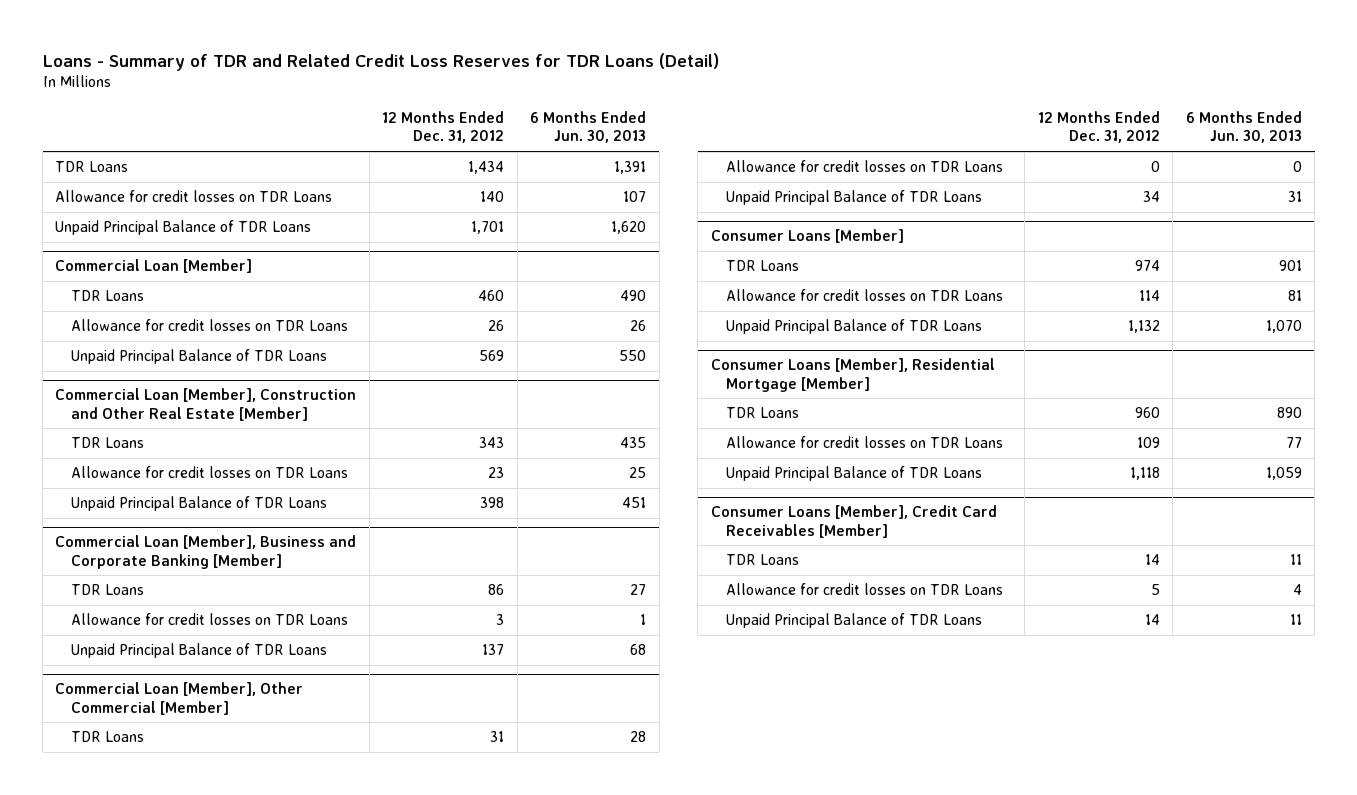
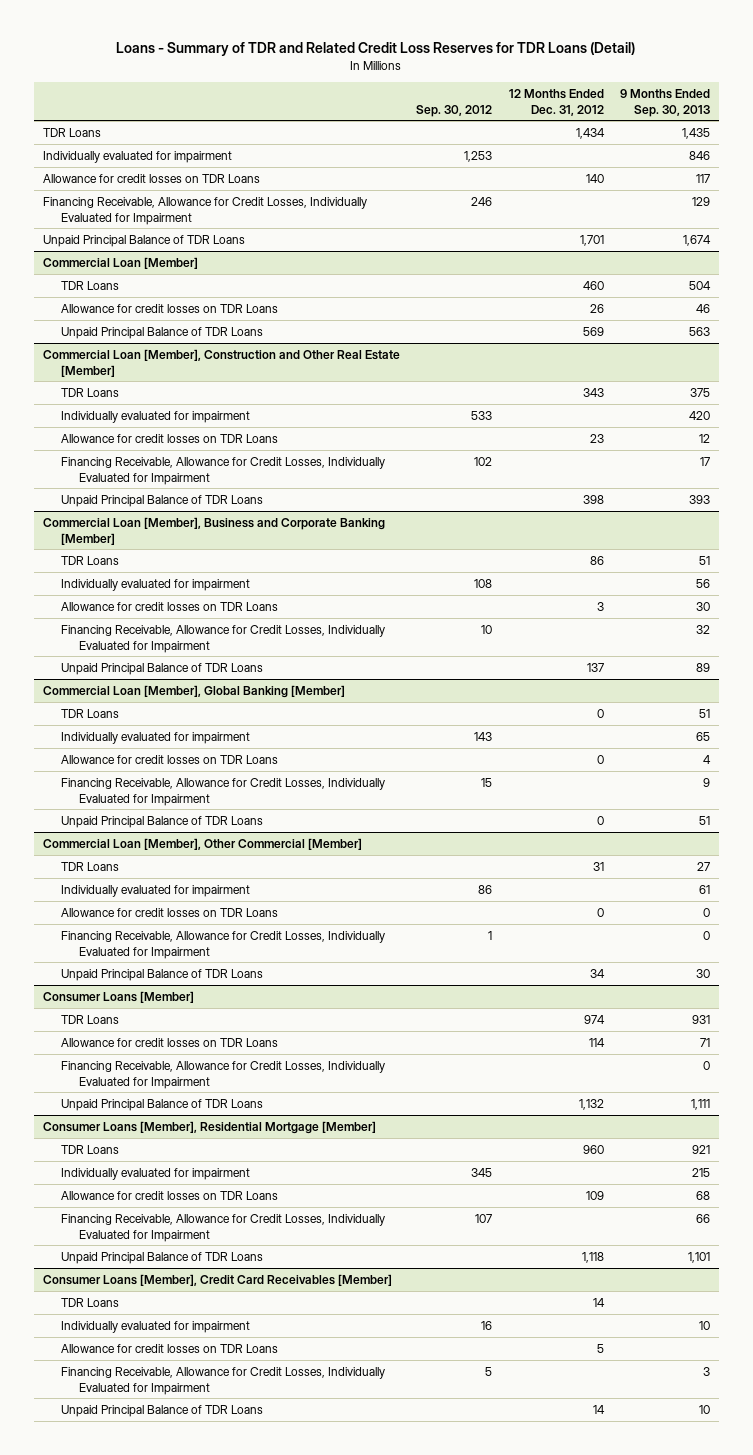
[530,111,647,144] 6 Months Ended Jun. 30, 2013 -> none
none -> [416,104,493,117] Sep. 30, 2012
none -> [620,88,711,117] 9 Months Ended Sep. 30, 2013
none -> [42,150,232,163] Individually evaluated for impairment
none -> [42,196,367,225] Financing Receivable, Allowance for Credit Losses, Individually Evaluated for Impairment
none -> [60,410,250,423] Individually evaluated for impairment
none -> [60,456,385,485] Financing Receivable, Allowance for Credit Losses, Individually Evaluated for Impairment
none -> [60,578,250,591] Individually evaluated for impairment
none -> [60,624,385,653] Financing Receivable, Allowance for Credit Losses, Individually Evaluated for Impairment
none -> [42,684,345,698] Commercial Loan [Member], Global Banking [Member]
none -> [60,708,119,718] TDR Loans
none -> [60,731,250,744] Individually evaluated for impairment
none -> [60,754,278,764] Allowance for credit losses on TDR Loans
none -> [60,777,385,806] Financing Receivable, Allowance for Credit Losses, Individually Evaluated for Impairment
none -> [60,815,263,828] Unpaid Principal Balance of TDR Loans
none -> [60,884,250,897] Individually evaluated for impairment
none -> [60,930,385,959] Financing Receivable, Allowance for Credit Losses, Individually Evaluated for Impairment
none -> [60,1060,385,1089] Financing Receivable, Allowance for Credit Losses, Individually Evaluated for Impairment
none -> [60,1167,250,1180] Individually evaluated for impairment
none -> [60,1213,385,1242] Financing Receivable, Allowance for Credit Losses, Individually Evaluated for Impairment
none -> [60,1320,250,1333] Individually evaluated for impairment
none -> [60,1366,385,1395] Financing Receivable, Allowance for Credit Losses, Individually Evaluated for Impairment

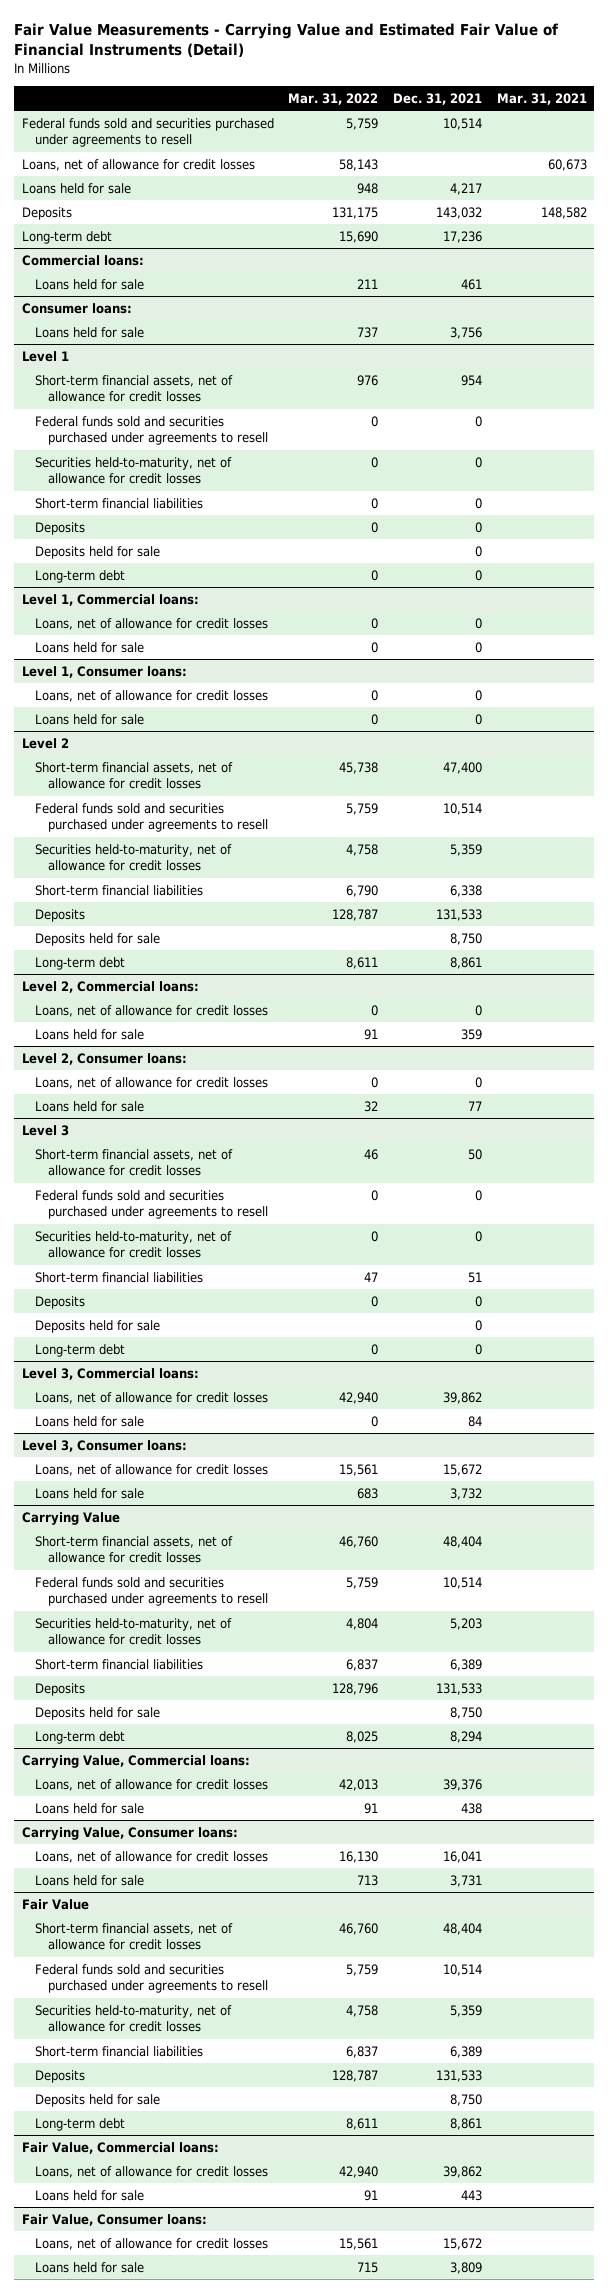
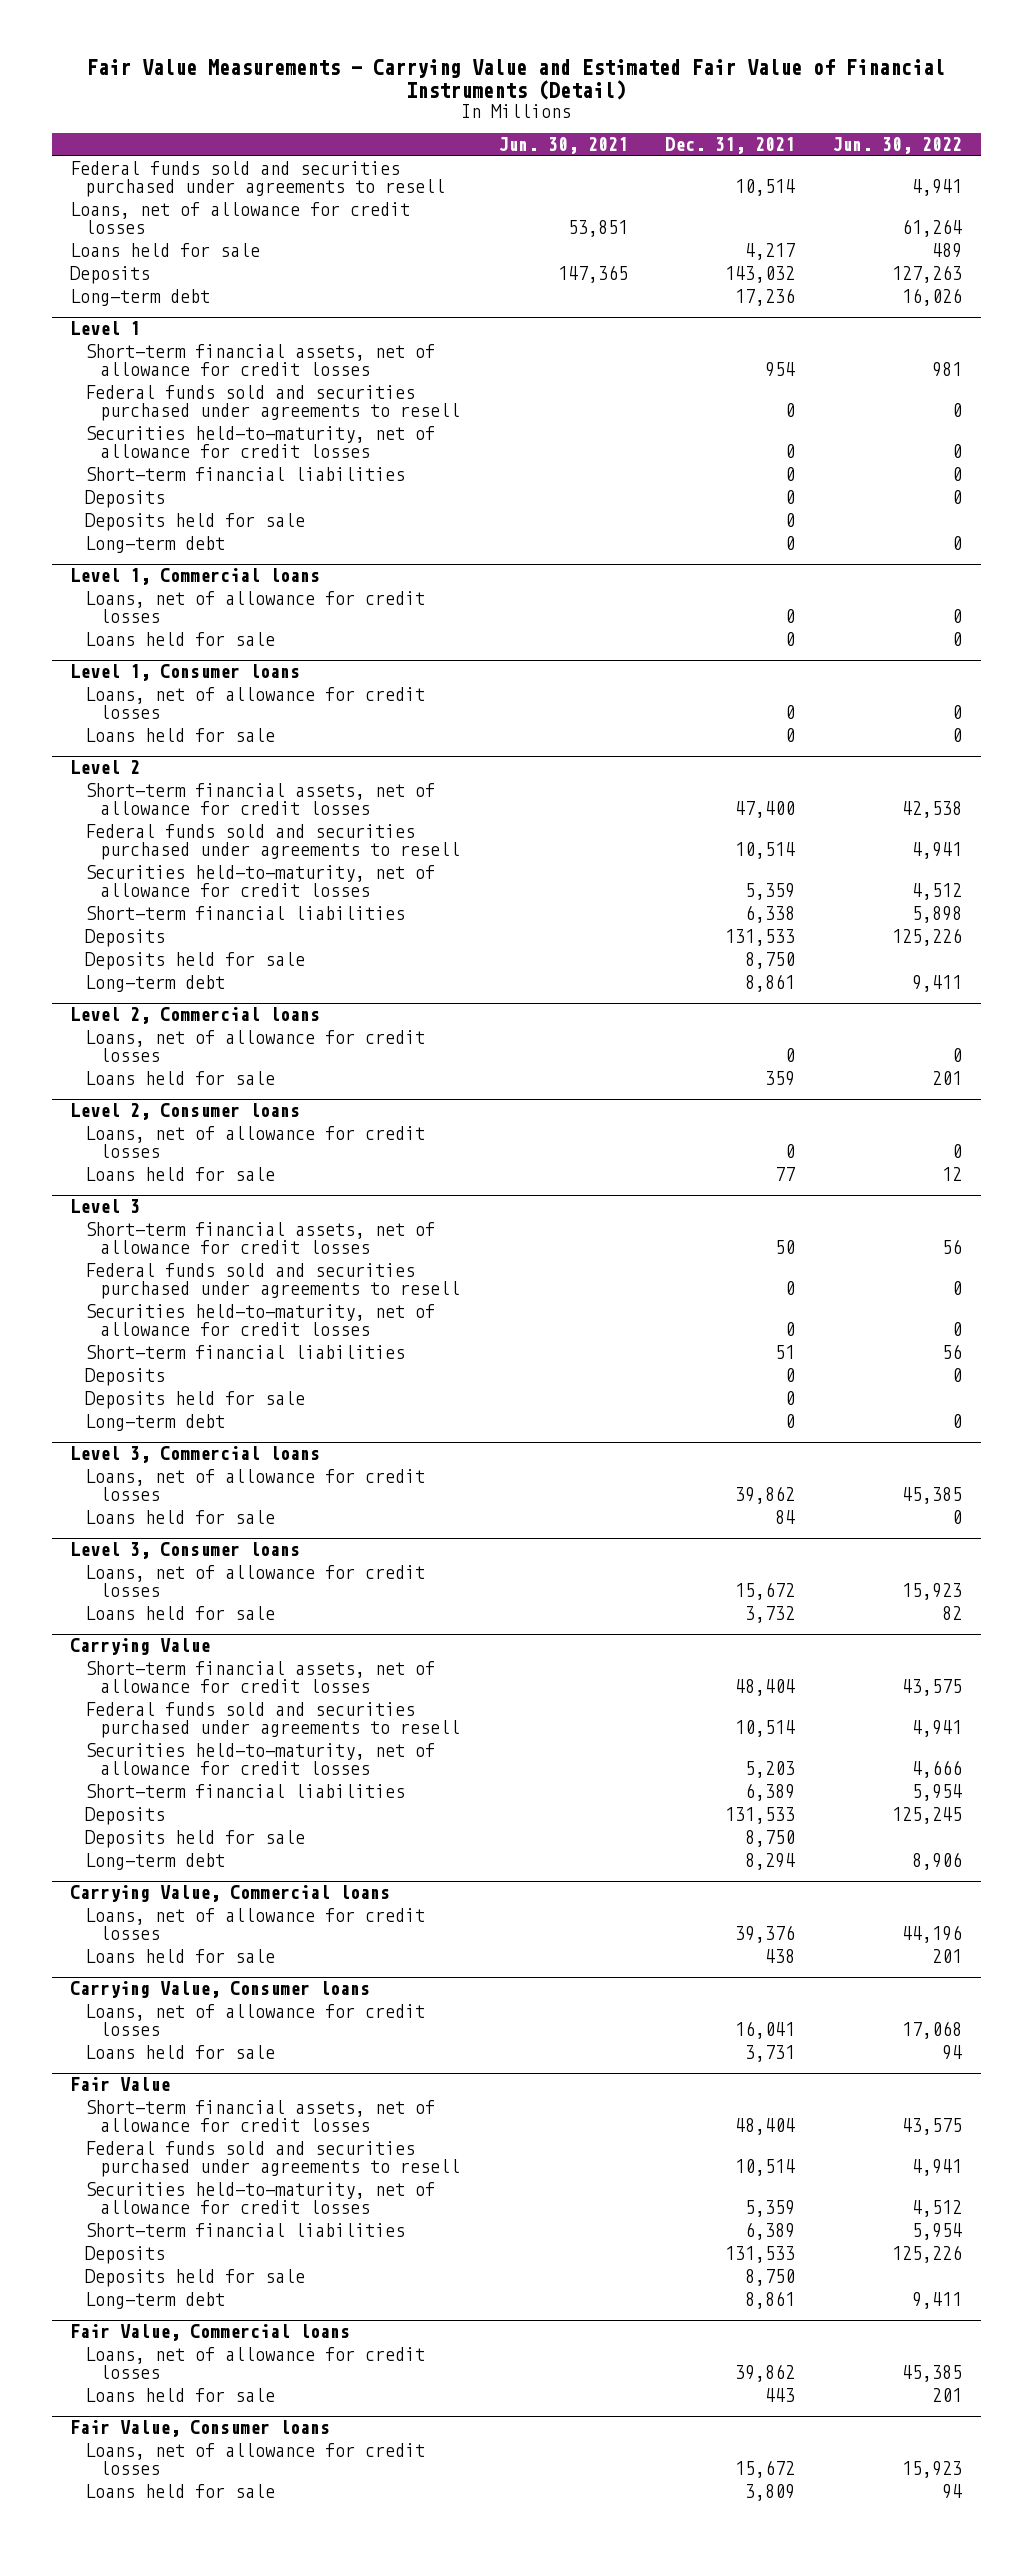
[288,93,379,106] Mar. 31, 2022 -> none
[496,93,587,106] Mar. 31, 2021 -> none
none -> [497,137,628,155] Jun. 30, 2021
none -> [832,137,963,155] Jun. 30, 2022
[21,255,144,267] Commercial loans: -> none
[34,279,144,291] Loans held for sale -> none
[21,303,132,315] Consumer loans: -> none
[34,327,144,339] Loans held for sale -> none
[21,594,199,607] Level 1, Commercial loans: -> [70,568,321,586] Level 1, Commercial loans
[21,666,187,679] Level 1, Consumer loans: -> [70,664,301,682] Level 1, Consumer loans
[21,981,199,994] Level 2, Commercial loans: -> [70,1007,321,1025] Level 2, Commercial loans
[21,1053,187,1066] Level 2, Consumer loans: -> [70,1103,301,1121] Level 2, Consumer loans
[21,1368,199,1381] Level 3, Commercial loans: -> [70,1446,321,1464] Level 3, Commercial loans
[21,1440,187,1453] Level 3, Consumer loans: -> [70,1542,301,1560] Level 3, Consumer loans
[21,1755,250,1769] Carrying Value, Commercial loans: -> [70,1885,391,1903] Carrying Value, Commercial loans
[21,1827,238,1841] Carrying Value, Consumer loans: -> [70,1981,371,1999] Carrying Value, Consumer loans
[21,2142,219,2155] Fair Value, Commercial loans: -> [70,2324,351,2342] Fair Value, Commercial loans
[21,2214,207,2227] Fair Value, Consumer loans: -> [70,2420,331,2438] Fair Value, Consumer loans

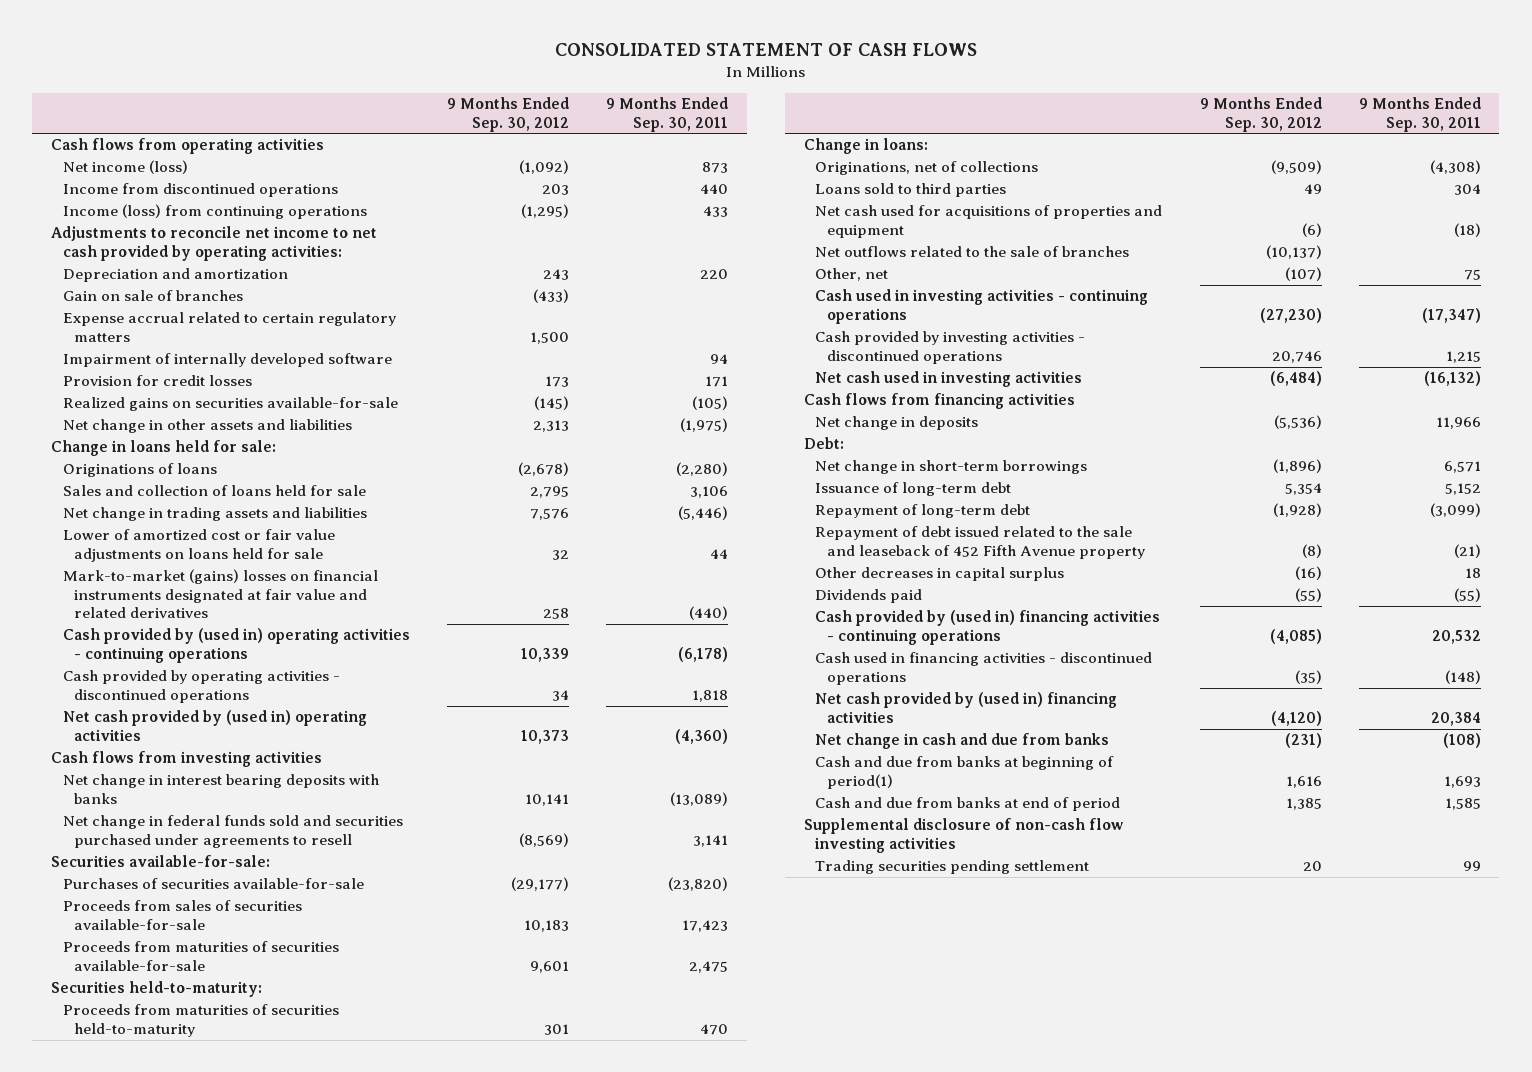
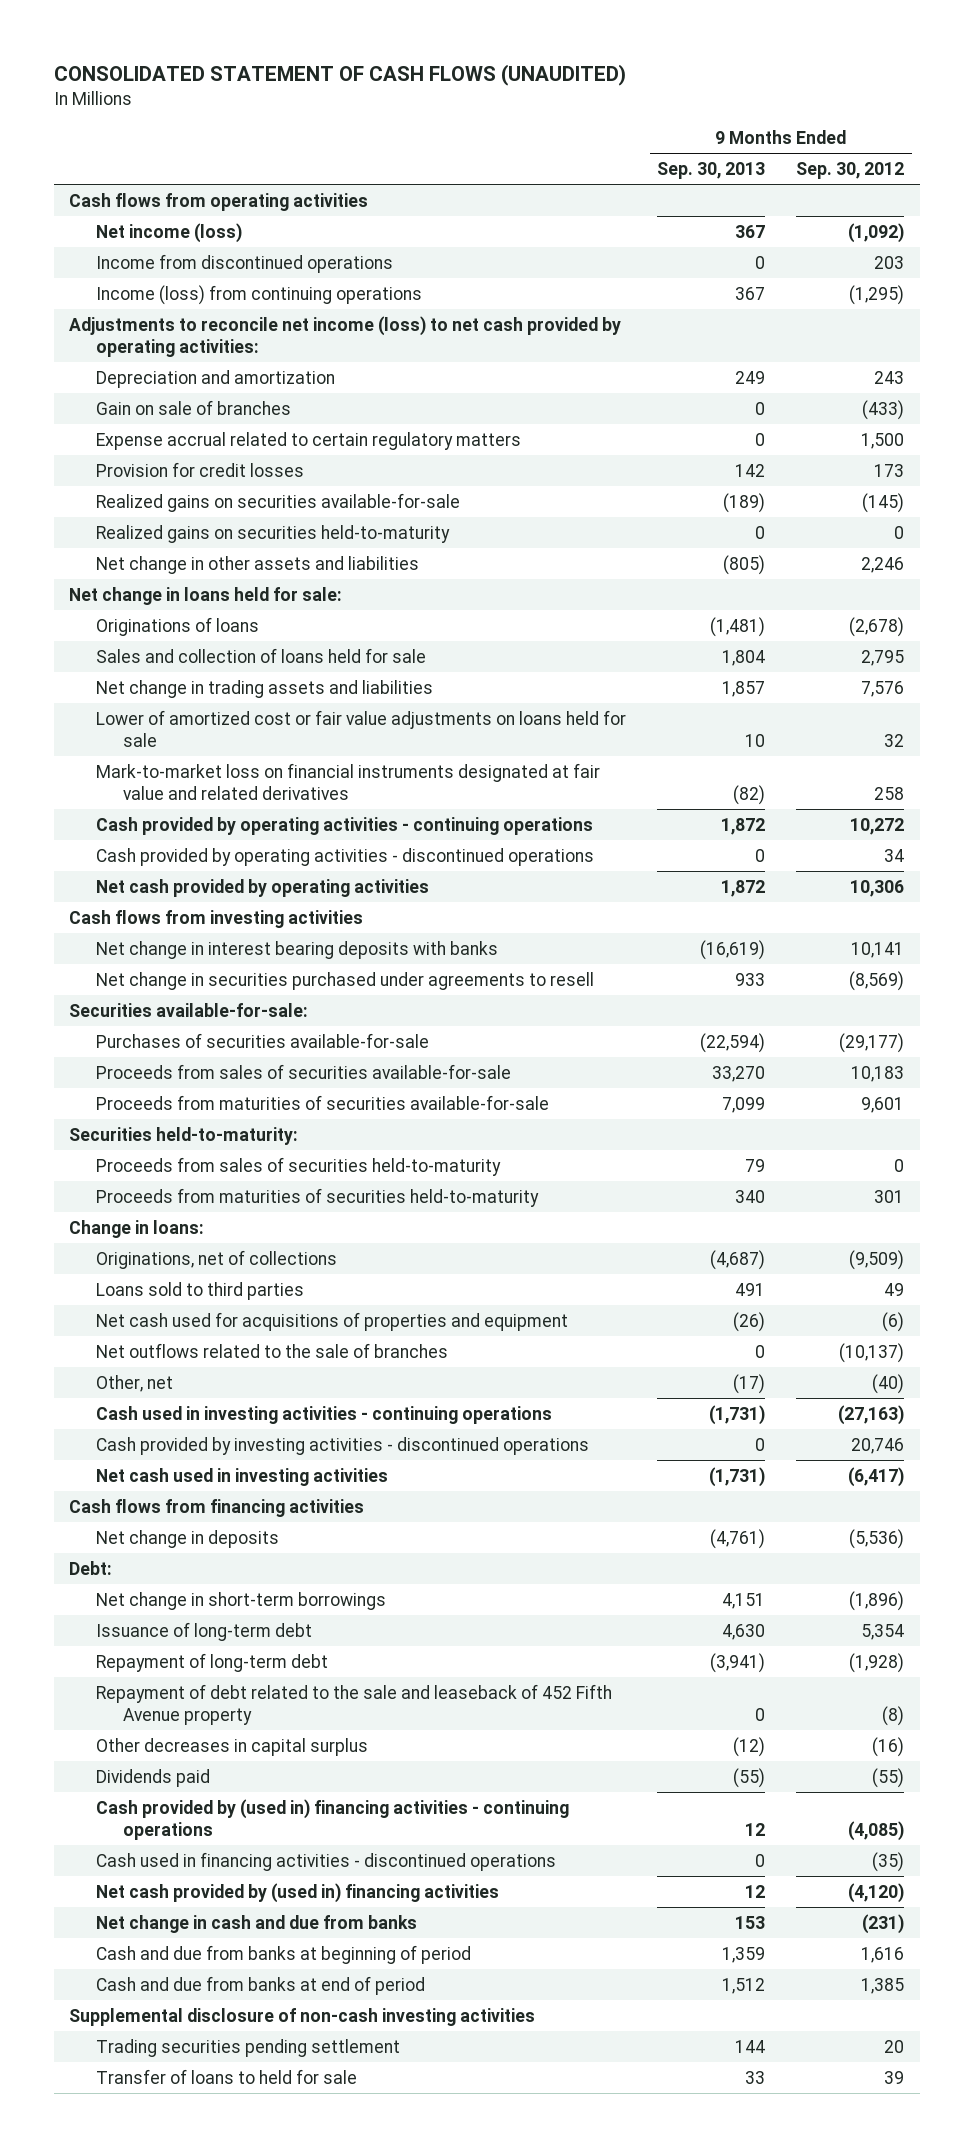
[554,43,977,57] CONSOLIDATED STATEMENT OF CASH FLOWS -> [53,64,626,87] CONSOLIDATED STATEMENT OF CASH FLOWS (UNAUDITED)
[605,97,728,132] 9 Months Ended Sep. 30, 2011 -> none
none -> [657,161,766,179] Sep. 30, 2013
[50,226,377,261] Adjustments to reconcile net income to net cash provided by operating activities: -> [69,315,622,358] Adjustments to reconcile net income (loss) to net cash provided by operating activities:
[62,353,392,368] Impairment of internally developed software -> none
none -> [96,524,451,543] Realized gains on securities held-to-maturity
[532,420,569,433] 2,313 -> [861,556,905,573] 2,246
[50,440,276,457] Change in loans held for sale: -> [69,586,343,605] Net change in loans held for sale:
[62,569,378,619] Mark-to-market (gains) losses on financial instruments designated at fair value and related derivatives -> [96,762,601,801] Mark-to-market loss on financial instruments designated at fair value and related derivatives
[62,628,410,663] Cash provided by (used in) operating activities - continuing operations -> [96,816,594,835] Cash provided by operating activities - continuing operations
[520,647,569,662] 10,339 -> [850,817,905,835] 10,272
[62,710,367,741] Net cash provided by (used in) operating activities -> [96,878,430,897] Net cash provided by operating activities
[520,729,569,744] 10,373 -> [850,879,905,897] 10,306
[62,815,403,848] Net change in federal funds sold and securities purchased under agreements to resell -> [96,971,595,990] Net change in securities purchased under agreements to resell
none -> [96,1156,502,1176] Proceeds from sales of securities held-to-maturity
[1284,267,1322,282] (107) -> [872,1373,905,1394] (40)
[1259,307,1322,323] (27,230) -> [838,1404,905,1425] (27,163)
[1269,371,1322,387] (6,484) -> [848,1466,905,1487] (6,417)
[815,526,1146,559] Repayment of debt issued related to the sale and leaseback of 452 Fifth Avenue property -> [96,1683,613,1726] Repayment of debt related to the sale and leaseback of 452 Fifth Avenue property
[815,756,1115,789] Cash and due from banks at beginning of period(1) -> [96,1944,472,1964] Cash and due from banks at beginning of period
[803,818,1123,853] Supplemental disclosure of non-cash flow investing activities -> [69,2007,536,2026] Supplemental disclosure of non-cash investing activities
none -> [96,2068,358,2084] Transfer of loans to held for sale

